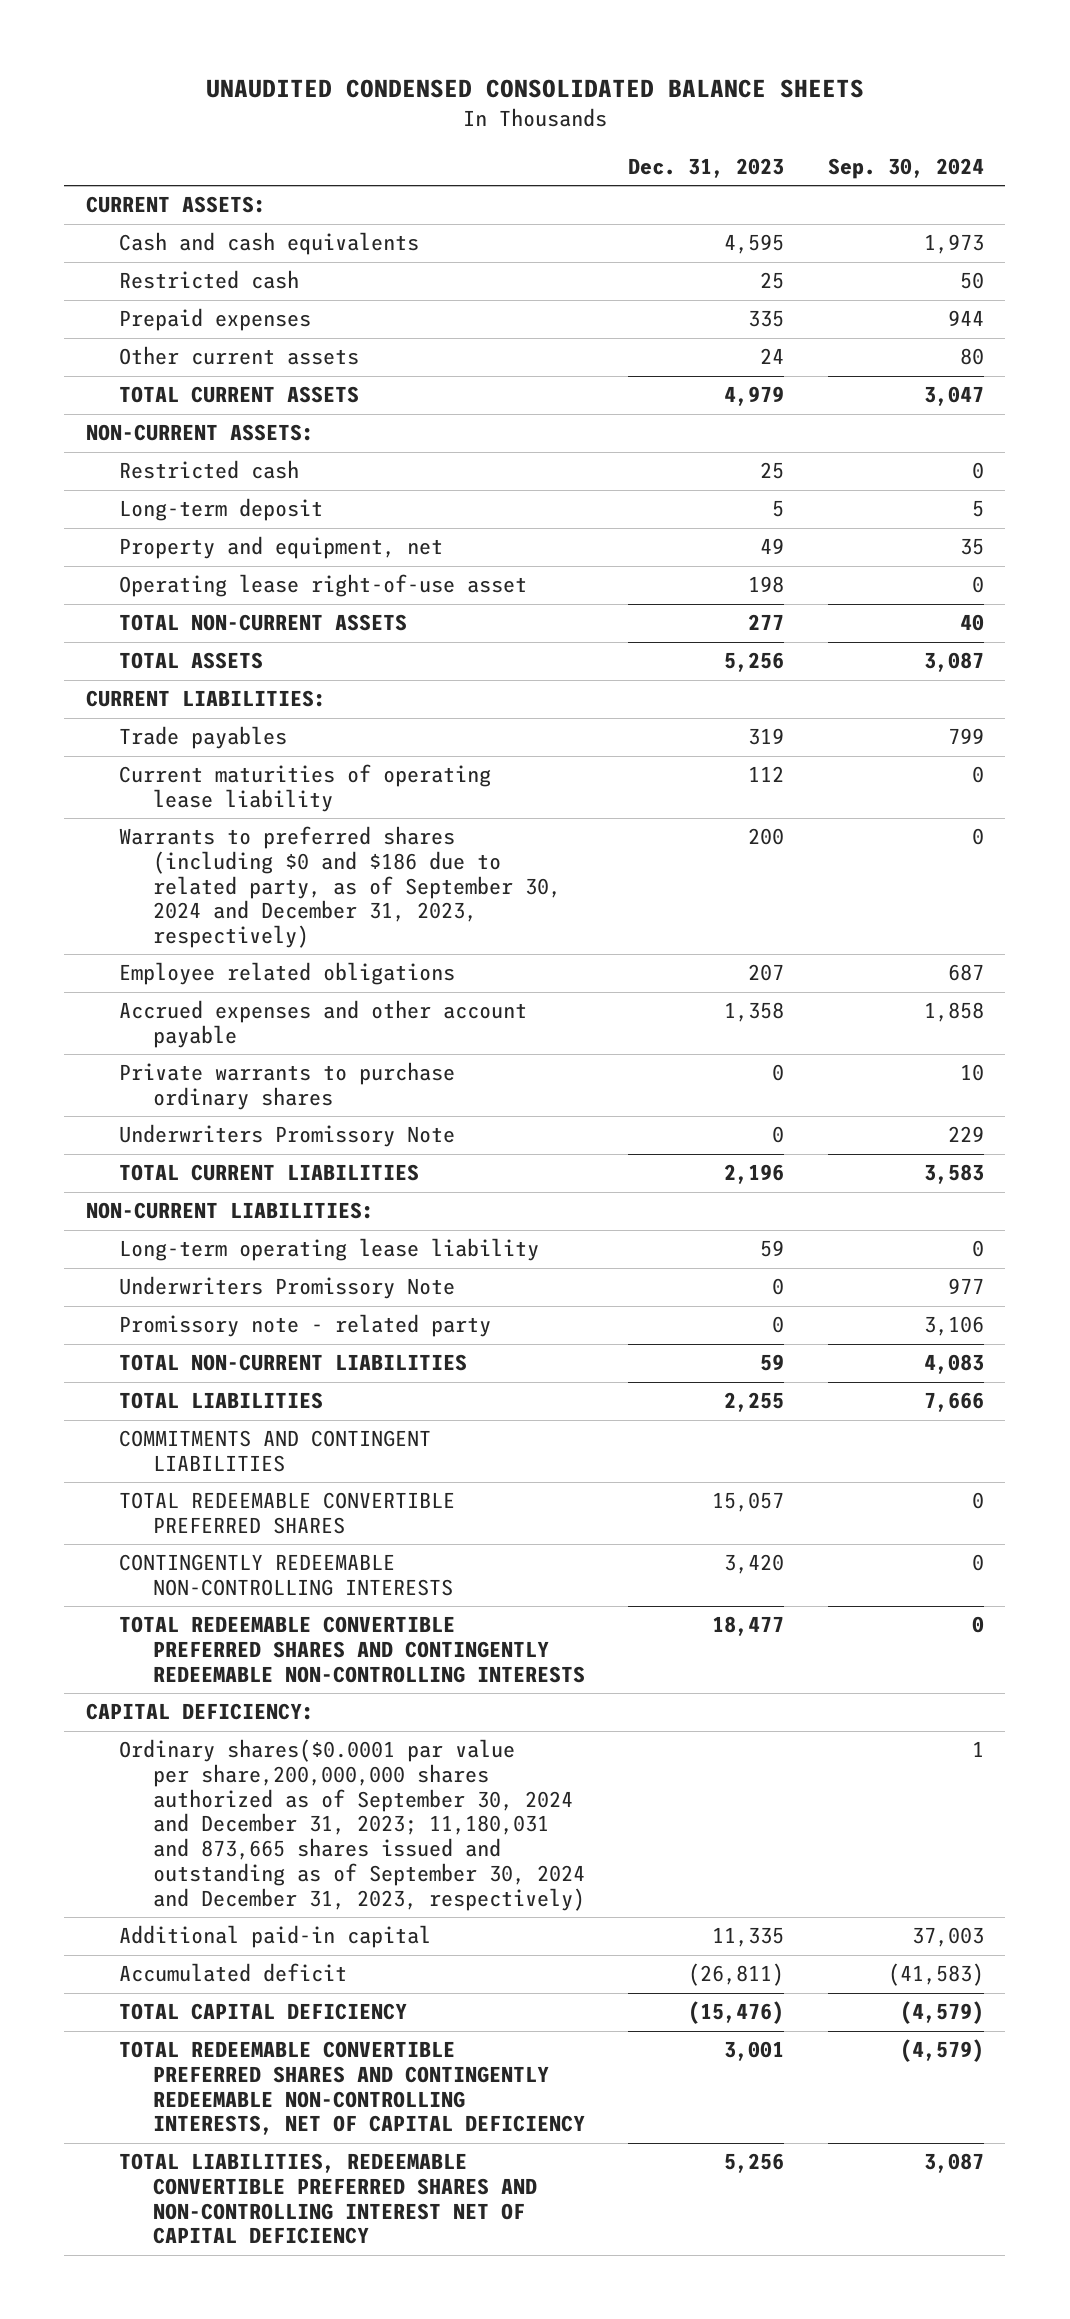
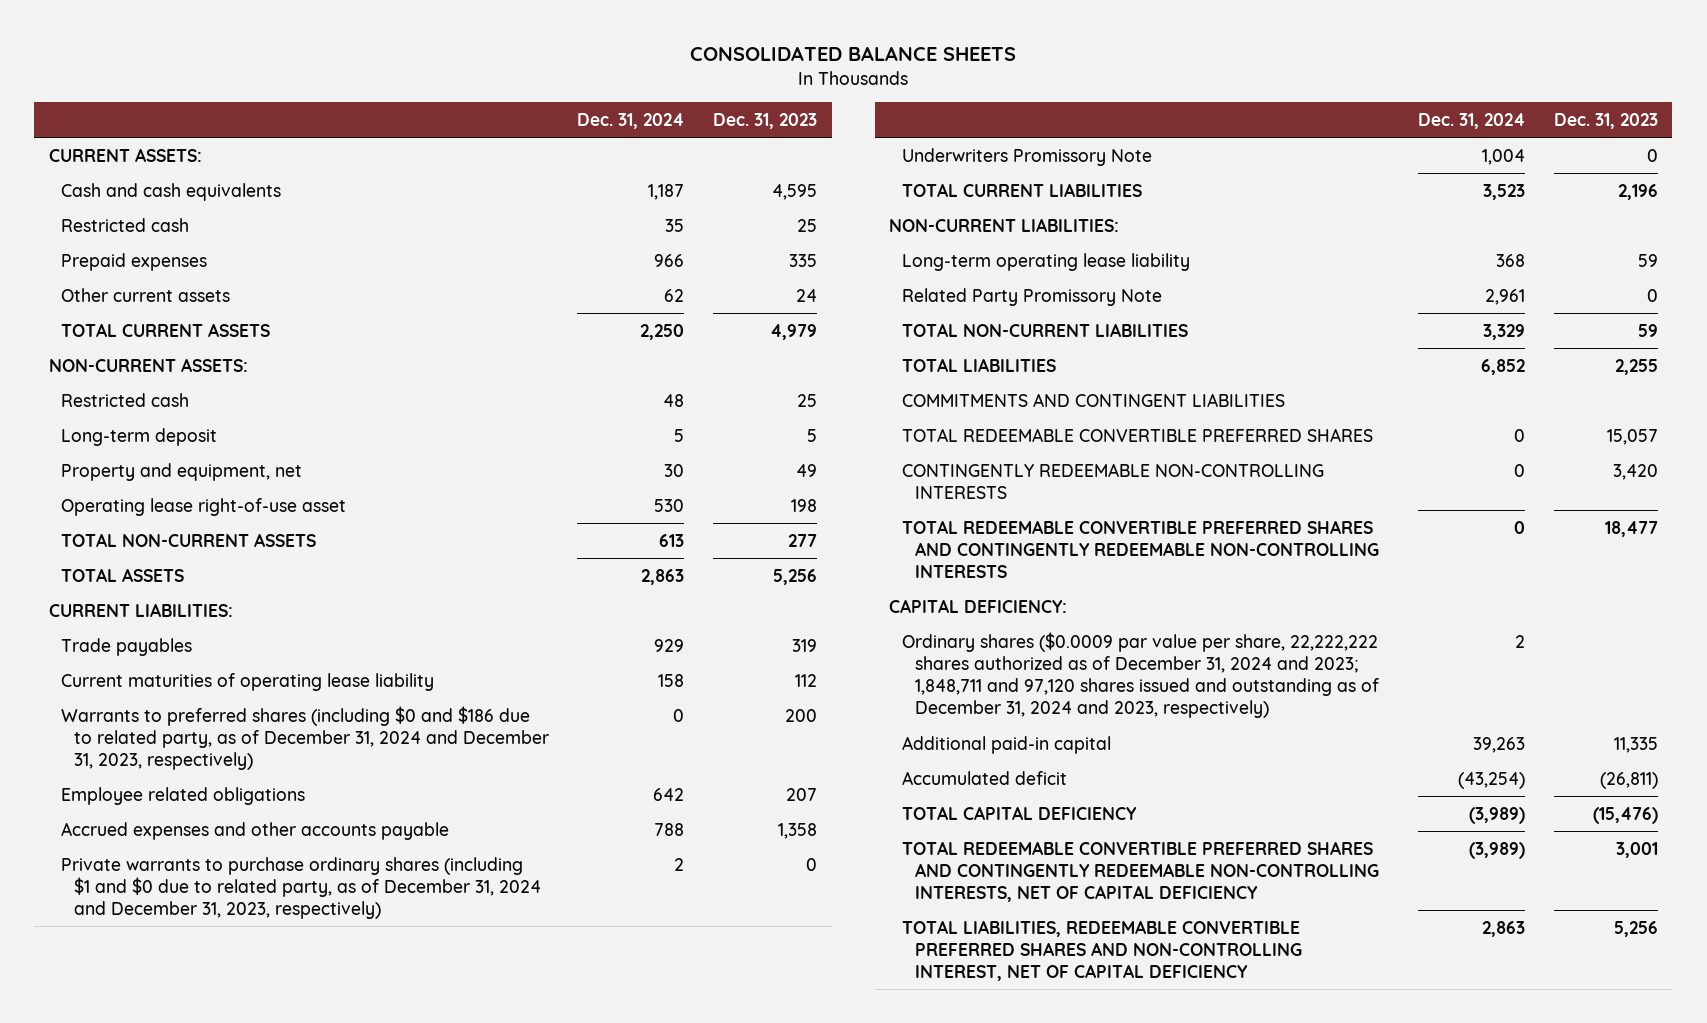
[205,79,864,99] UNAUDITED CONDENSED CONSOLIDATED BALANCE SHEETS -> [690,46,1017,62] CONSOLIDATED BALANCE SHEETS
[827,157,984,179] Sep. 30, 2024 -> none
none -> [577,112,685,129] Dec. 31, 2024
[119,826,561,949] Warrants to preferred shares (including $0 and $186 due to related party, as of September 30, 2024 and December 31, 2023, respectively) -> [61,705,549,770] Warrants to preferred shares (including $0 and $186 due to related party, as of December 31, 2024 and December 31, 2023, respectively)
[119,1000,528,1048] Accrued expenses and other account payable -> [61,821,450,840] Accrued expenses and other accounts payable
[119,1062,456,1110] Private warrants to purchase ordinary shares -> [61,856,541,919] Private warrants to purchase ordinary shares (including $1 and $0 due to related party, as of December 31, 2024 and December 31, 2023, respectively)
[119,1276,456,1300] Underwriters Promissory Note -> none
[119,1314,492,1338] Promissory note - related party -> [902,287,1163,306] Related Party Promissory Note
[119,1739,585,1911] Ordinary shares($0.0001 par value per share,200,000,000 shares authorized as of September 30, 2024 and December 31, 2023; 11,180,031 and 873,665 shares issued and outstanding as of September 30, 2024 and December 31, 2023, respectively) -> [902,631,1379,719] Ordinary shares ($0.0009 par value per share, 22,222,222 shares authorized as of December 31, 2024 and 2023; 1,848,711 and 97,120 shares issued and outstanding as of December 31, 2024 and 2023, respectively)
[119,2153,537,2245] TOTAL LIABILITIES, REDEEMABLE CONVERTIBLE PREFERRED SHARES AND NON-CONTROLLING INTEREST NET OF CAPITAL DEFICIENCY -> [902,919,1302,981] TOTAL LIABILITIES, REDEEMABLE CONVERTIBLE PREFERRED SHARES AND NON-CONTROLLING INTEREST, NET OF CAPITAL DEFICIENCY

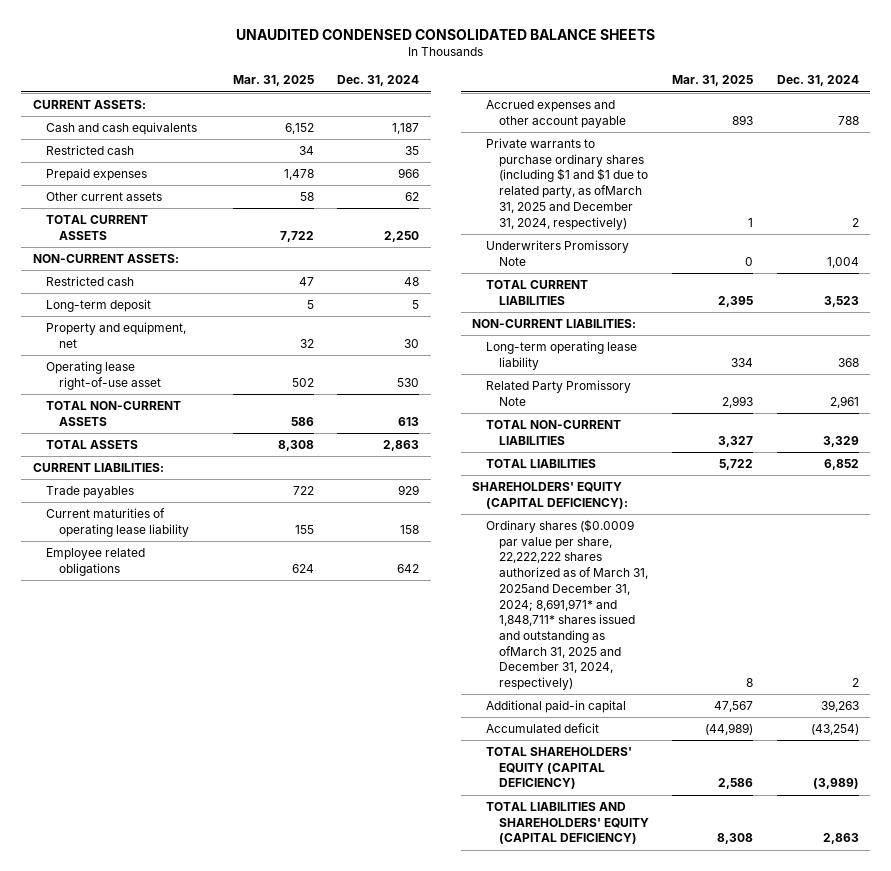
[690,46,1017,62] CONSOLIDATED BALANCE SHEETS -> [235,28,655,40] UNAUDITED CONDENSED CONSOLIDATED BALANCE SHEETS
[713,112,818,129] Dec. 31, 2023 -> none
none -> [232,75,314,87] Mar. 31, 2025
[61,705,549,770] Warrants to preferred shares (including $0 and $186 due to related party, as of December 31, 2024 and December 31, 2023, respectively) -> none
[61,821,450,840] Accrued expenses and other accounts payable -> [485,100,627,128] Accrued expenses and other account payable
[61,856,541,919] Private warrants to purchase ordinary shares (including $1 and $0 due to related party, as of December 31, 2024 and December 31, 2023, respectively) -> [485,138,649,230] Private warrants to purchase ordinary shares (including $1 and $1 due to related party, as ofMarch 31, 2025 and December 31, 2024, respectively)
[902,392,1286,407] COMMITMENTS AND CONTINGENT LIABILITIES -> none
[902,427,1374,442] TOTAL REDEEMABLE CONVERTIBLE PREFERRED SHARES -> none
[902,462,1325,499] CONTINGENTLY REDEEMABLE NON-CONTROLLING INTERESTS -> none
[902,519,1379,578] TOTAL REDEEMABLE CONVERTIBLE PREFERRED SHARES AND CONTINGENTLY REDEEMABLE NON-CONTROLLING INTERESTS -> none
[889,598,1068,613] CAPITAL DEFICIENCY: -> [472,482,628,509] SHAREHOLDERS' EQUITY (CAPITAL DEFICIENCY):
[902,631,1379,719] Ordinary shares ($0.0009 par value per share, 22,222,222 shares authorized as of December 31, 2024 and 2023; 1,848,711 and 97,120 shares issued and outstanding as of December 31, 2024 and 2023, respectively) -> [485,519,649,691] Ordinary shares ($0.0009 par value per share, 22,222,222 shares authorized as of March 31, 2025and December 31, 2024; 8,691,971* and 1,848,711* shares issued and outstanding as ofMarch 31, 2025 and December 31, 2024, respectively)
[902,840,1379,902] TOTAL REDEEMABLE CONVERTIBLE PREFERRED SHARES AND CONTINGENTLY REDEEMABLE NON-CONTROLLING INTERESTS, NET OF CAPITAL DEFICIENCY -> none
[902,805,1138,820] TOTAL CAPITAL DEFICIENCY -> [485,747,632,790] TOTAL SHAREHOLDERS' EQUITY (CAPITAL DEFICIENCY)
[902,919,1302,981] TOTAL LIABILITIES, REDEEMABLE CONVERTIBLE PREFERRED SHARES AND NON-CONTROLLING INTEREST, NET OF CAPITAL DEFICIENCY -> [485,802,650,845] TOTAL LIABILITIES AND SHAREHOLDERS' EQUITY (CAPITAL DEFICIENCY)

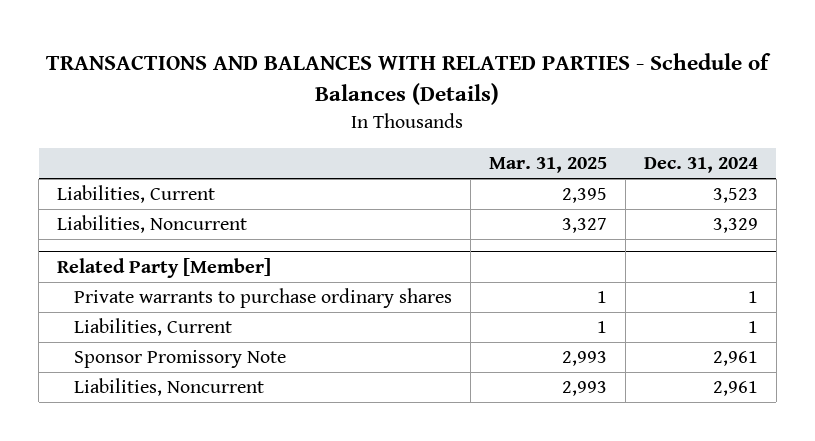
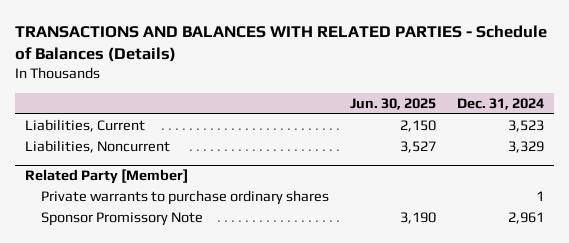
[488,157,607,174] Mar. 31, 2025 -> none
none -> [350,97,437,110] Jun. 30, 2025
[73,318,232,337] Liabilities, Current -> none
[73,378,264,397] Liabilities, Noncurrent -> none

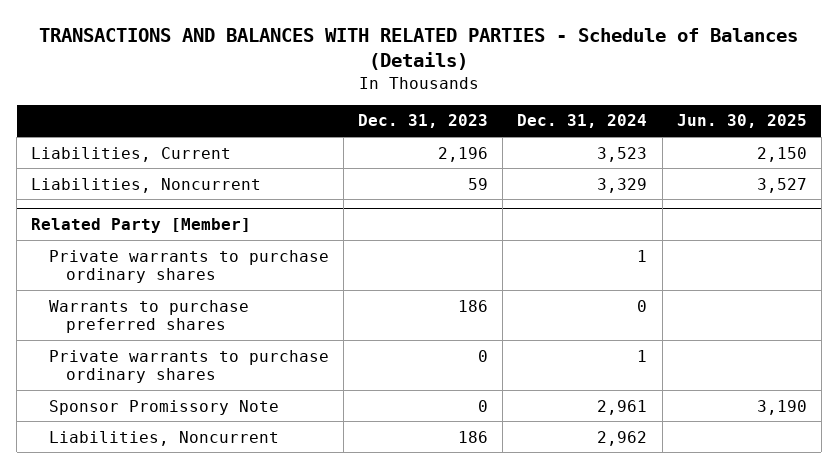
none -> [357,114,488,129] Dec. 31, 2023
none -> [48,299,249,334] Warrants to purchase preferred shares
none -> [48,349,329,384] Private warrants to purchase ordinary shares
none -> [48,430,279,446] Liabilities, Noncurrent

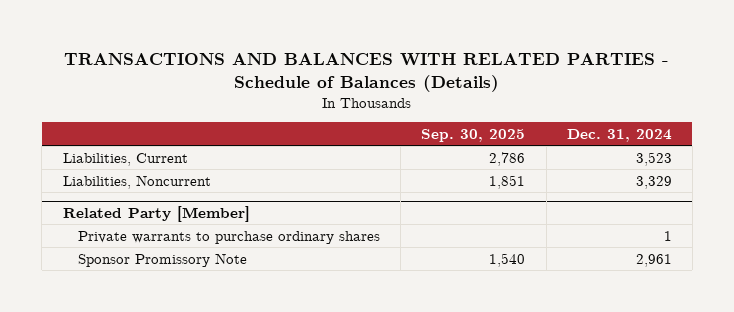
[357,114,488,129] Dec. 31, 2023 -> none
[676,114,807,129] Jun. 30, 2025 -> none
none -> [421,129,526,143] Sep. 30, 2025
[48,299,249,334] Warrants to purchase preferred shares -> none
[48,349,329,384] Private warrants to purchase ordinary shares -> none
[48,430,279,446] Liabilities, Noncurrent -> none

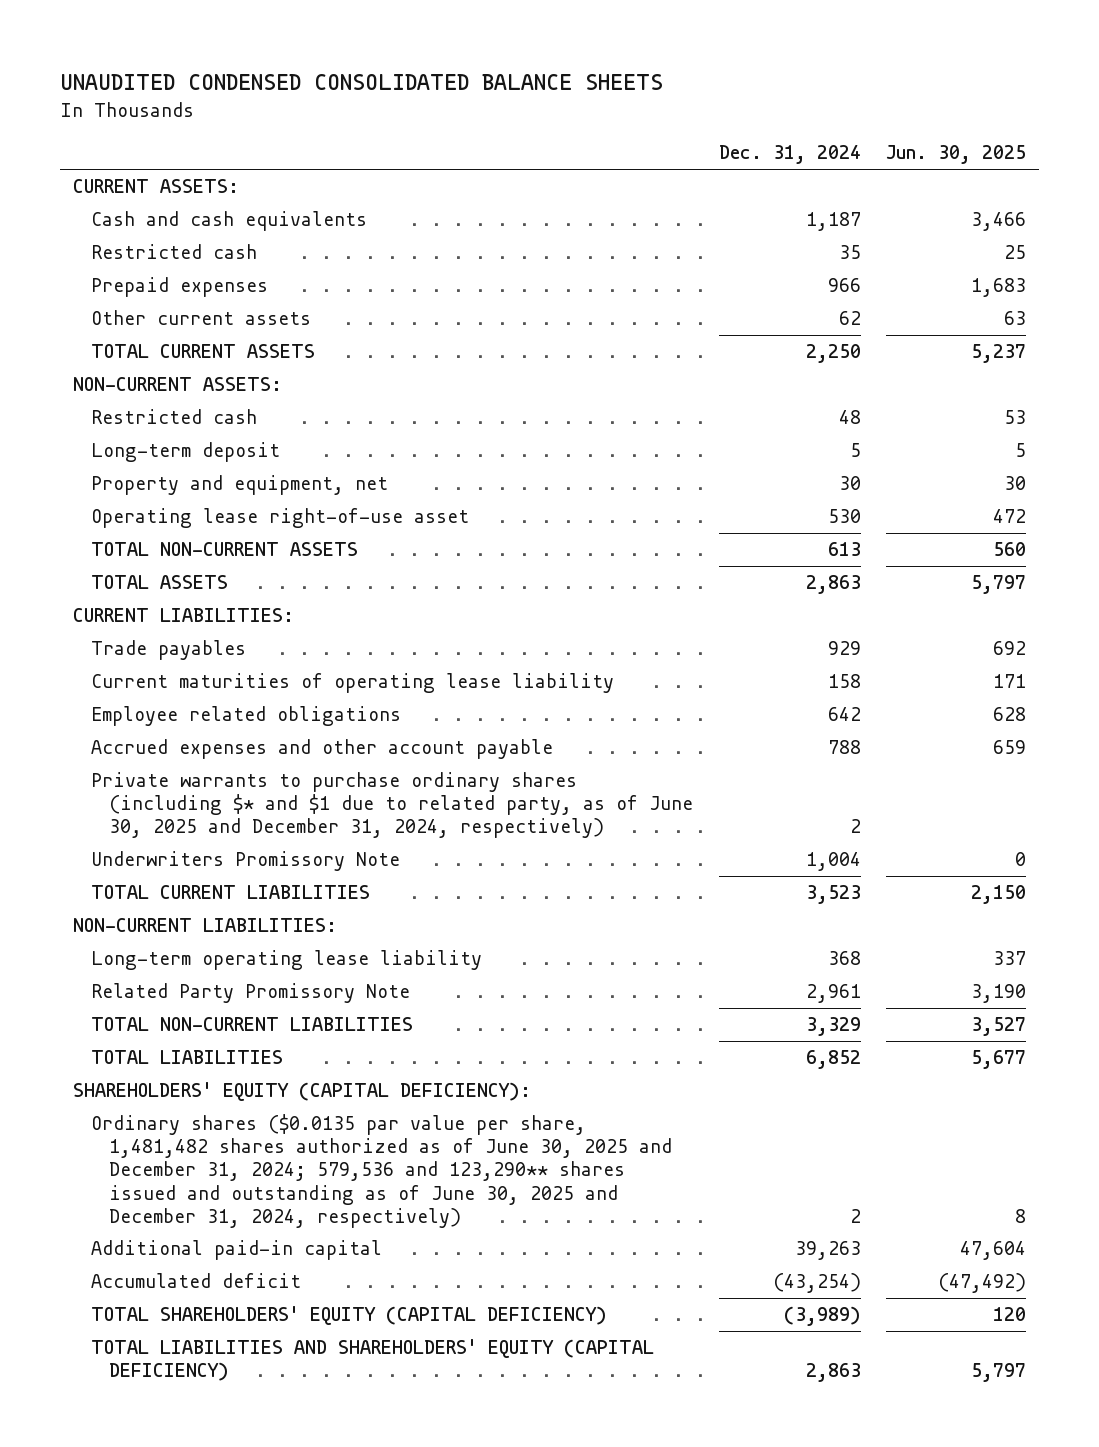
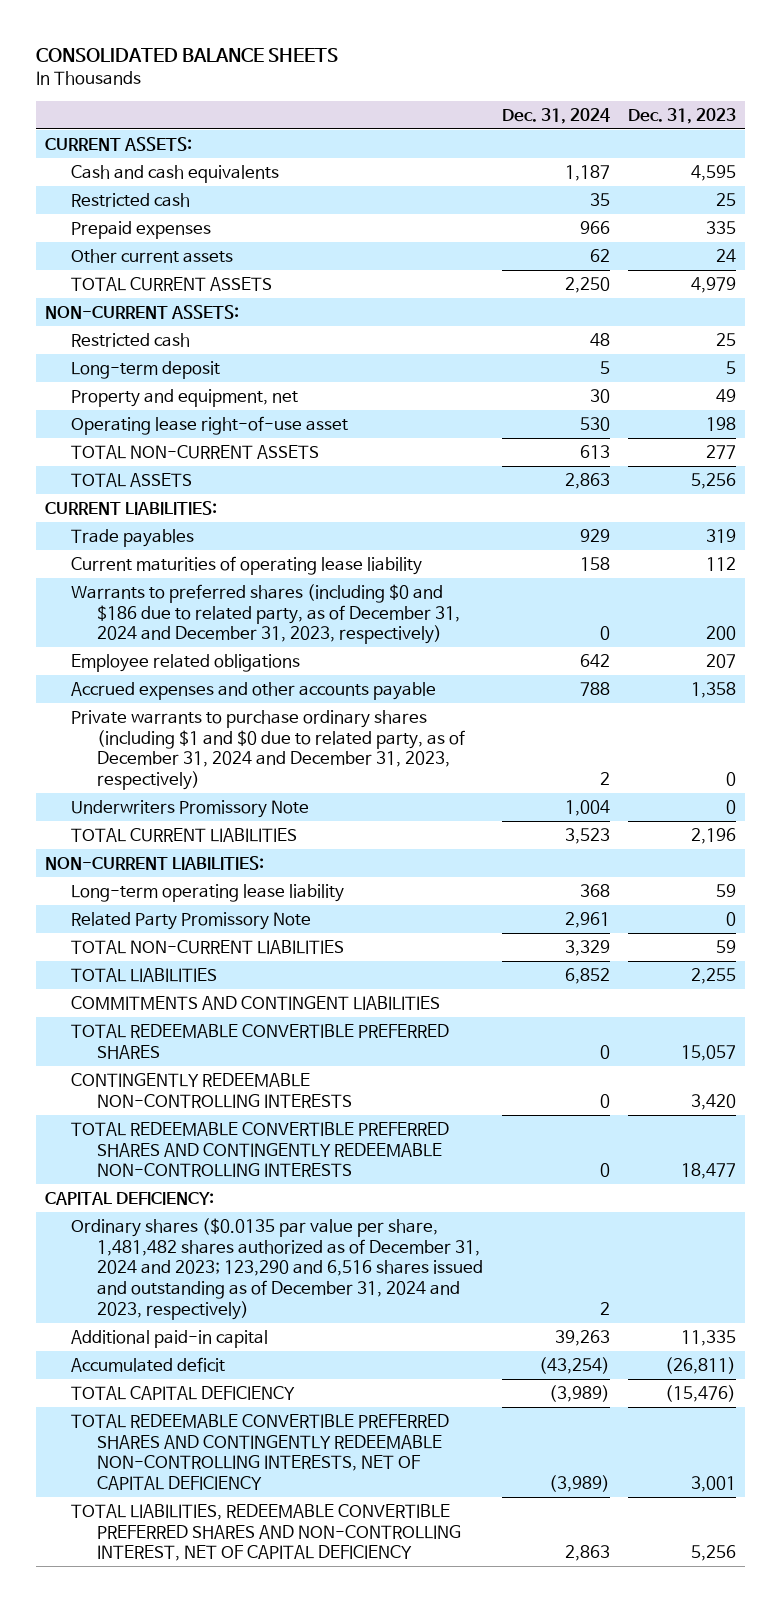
[59,74,663,91] UNAUDITED CONDENSED CONSOLIDATED BALANCE SHEETS -> [36,47,339,62] CONSOLIDATED BALANCE SHEETS
[886,145,1027,165] Jun. 30, 2025 -> none
none -> [627,107,736,124] Dec. 31, 2023
none -> [71,583,461,645] Warrants to preferred shares (including $0 and $186 due to related party, as of December 31, 2024 and December 31, 2023, respectively)
[90,739,553,760] Accrued expenses and other account payable -> [71,681,437,700] Accrued expenses and other accounts payable
[90,772,694,839] Private warrants to purchase ordinary shares (including $* and $1 due to related party, as of June 30, 2025 and December 31, 2024, respectively) -> [71,709,466,791] Private warrants to purchase ordinary shares (including $1 and $0 due to related party, as of December 31, 2024 and December 31, 2023, respectively)
none -> [71,995,441,1010] COMMITMENTS AND CONTINGENT LIABILITIES
none -> [71,1023,450,1059] TOTAL REDEEMABLE CONVERTIBLE PREFERRED SHARES
none -> [71,1072,353,1108] CONTINGENTLY REDEEMABLE NON-CONTROLLING INTERESTS
none -> [71,1121,450,1178] TOTAL REDEEMABLE CONVERTIBLE PREFERRED SHARES AND CONTINGENTLY REDEEMABLE NON-CONTROLLING INTERESTS
[72,1082,531,1102] SHAREHOLDERS' EQUITY (CAPITAL DEFICIENCY): -> [45,1191,215,1205] CAPITAL DEFICIENCY:
[90,1114,673,1228] Ordinary shares ($0.0135 par value per share, 1,481,482 shares authorized as of June 30, 2025 and December 31, 2024; 579,536 and 123,290** shares issued and outstanding as of June 30, 2025 and December 31, 2024, respectively) -> [71,1217,484,1320] Ordinary shares ($0.0135 par value per share, 1,481,482 shares authorized as of December 31, 2024 and 2023; 123,290 and 6,516 shares issued and outstanding as of December 31, 2024 and 2023, respectively)
[90,1306,607,1326] TOTAL SHAREHOLDERS' EQUITY (CAPITAL DEFICIENCY) -> [71,1385,296,1400] TOTAL CAPITAL DEFICIENCY
none -> [71,1413,450,1491] TOTAL REDEEMABLE CONVERTIBLE PREFERRED SHARES AND CONTINGENTLY REDEEMABLE NON-CONTROLLING INTERESTS, NET OF CAPITAL DEFICIENCY
[90,1339,654,1382] TOTAL LIABILITIES AND SHAREHOLDERS' EQUITY (CAPITAL DEFICIENCY) -> [71,1503,462,1562] TOTAL LIABILITIES, REDEEMABLE CONVERTIBLE PREFERRED SHARES AND NON-CONTROLLING INTEREST, NET OF CAPITAL DEFICIENCY

